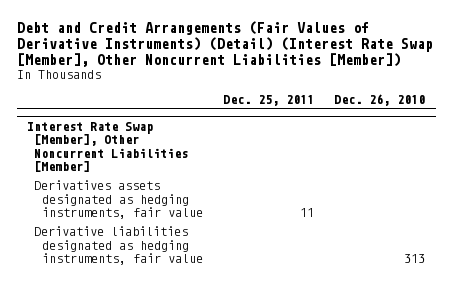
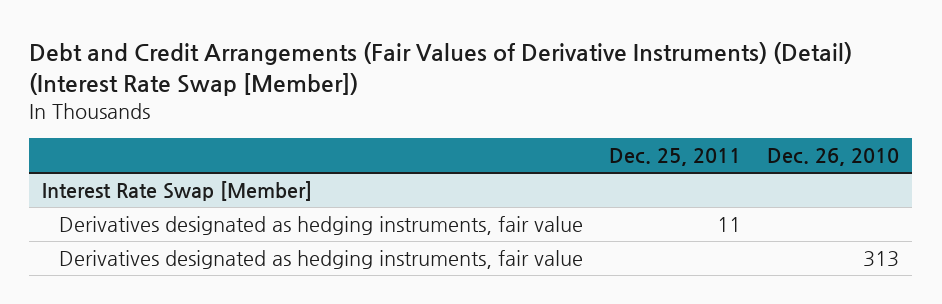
[16,20,433,67] Debt and Credit Arrangements (Fair Values of Derivative Instruments) (Detail) (Interest Rate Swap [Member], Other Noncurrent Liabilities [Member]) -> [29,42,853,97] Debt and Credit Arrangements (Fair Values of Derivative Instruments) (Detail) (Interest Rate Swap [Member])
[27,122,189,173] Interest Rate Swap [Member], Other Noncurrent Liabilities [Member] -> [42,180,313,201] Interest Rate Swap [Member]
[34,180,203,220] Derivatives assets designated as hedging instruments, fair value -> [58,215,583,235] Derivatives designated as hedging instruments, fair value
[34,226,203,266] Derivative liabilities designated as hedging instruments, fair value -> [58,249,583,269] Derivatives designated as hedging instruments, fair value

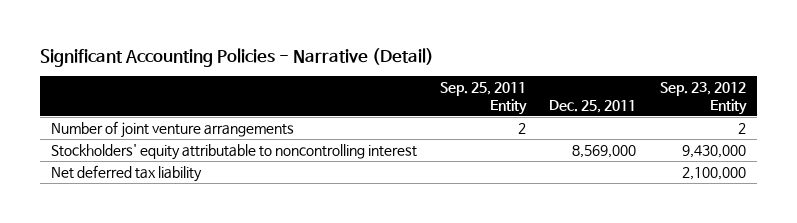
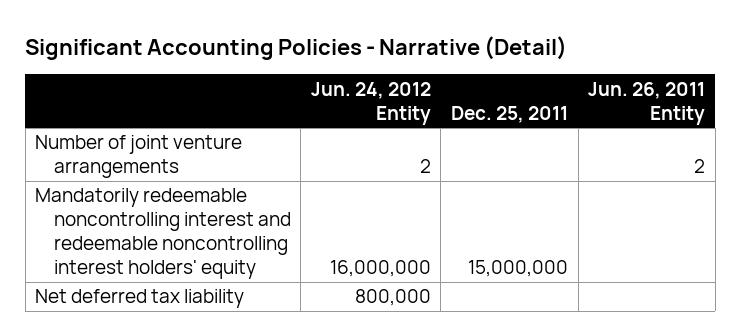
[440,81,528,115] Sep. 25, 2011 Entity -> none
[659,81,747,115] Sep. 23, 2012 Entity -> none
none -> [310,81,431,125] Jun. 24, 2012 Entity
none -> [588,81,706,125] Jun. 26, 2011 Entity
[51,144,418,161] Stockholders' equity attributable to noncontrolling interest -> none
none -> [35,188,291,280] Mandatorily redeemable noncontrolling interest and redeemable noncontrolling interest holders' equity

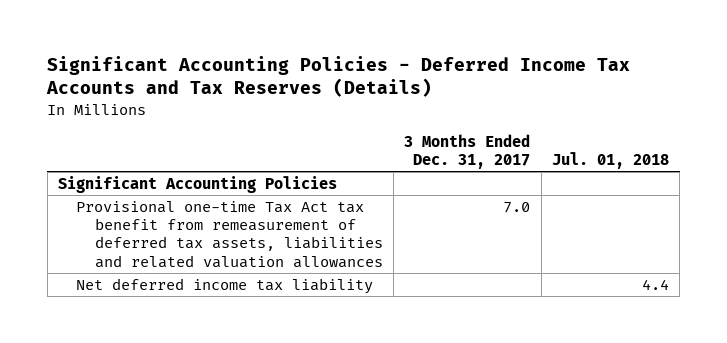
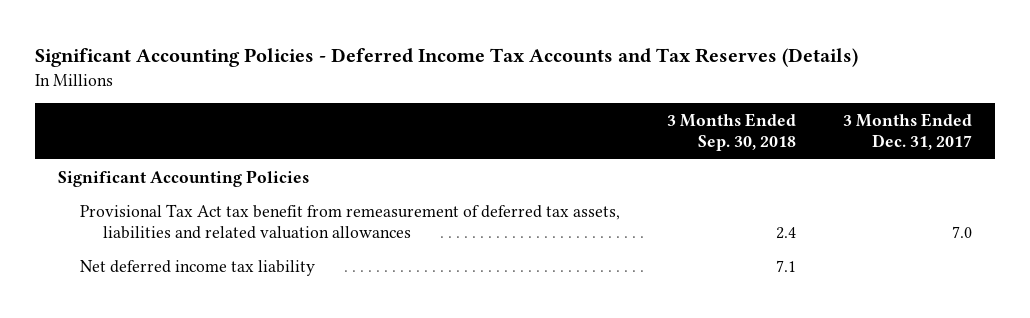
[552,152,670,170] Jul. 01, 2018 -> none
none -> [667,113,797,152] 3 Months Ended Sep. 30, 2018
[76,201,383,268] Provisional one-time Tax Act tax benefit from remeasurement of deferred tax assets, liabilities and related valuation allowances -> [80,203,621,240] Provisional Tax Act tax benefit from remeasurement of deferred tax assets, liabilities and related valuation allowances

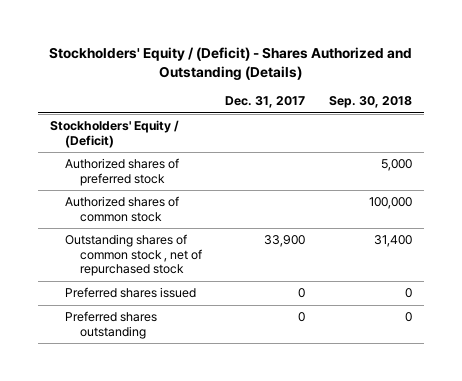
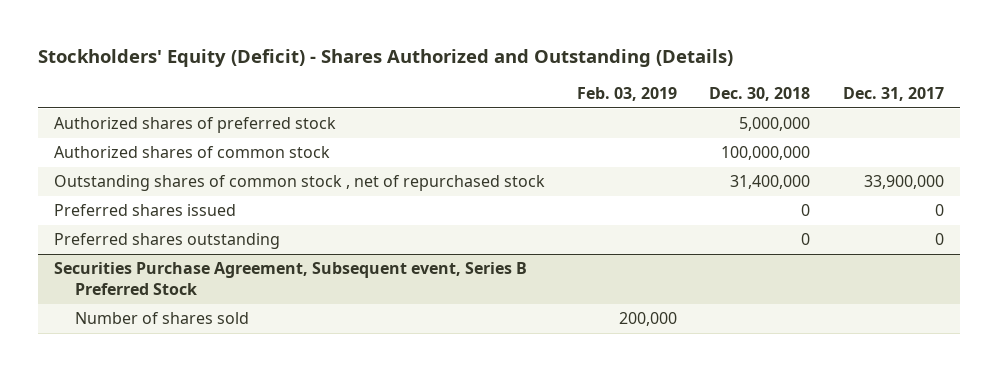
[49,46,413,80] Stockholders' Equity / (Deficit) - Shares Authorized and Outstanding (Details) -> [37,48,733,67] Stockholders' Equity (Deficit) - Shares Authorized and Outstanding (Details)
[328,96,412,109] Sep. 30, 2018 -> none
none -> [577,87,678,102] Feb. 03, 2019
none -> [709,87,811,102] Dec. 30, 2018
[50,120,180,148] Stockholders' Equity / (Deficit) -> none
[264,235,306,248] 33,900 -> [863,175,944,190] 33,900,000
none -> [53,262,527,296] Securities Purchase Agreement, Subsequent event, Series B Preferred Stock
none -> [75,312,250,325] Number of shares sold

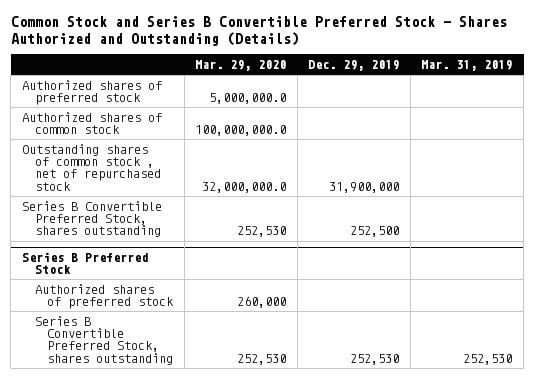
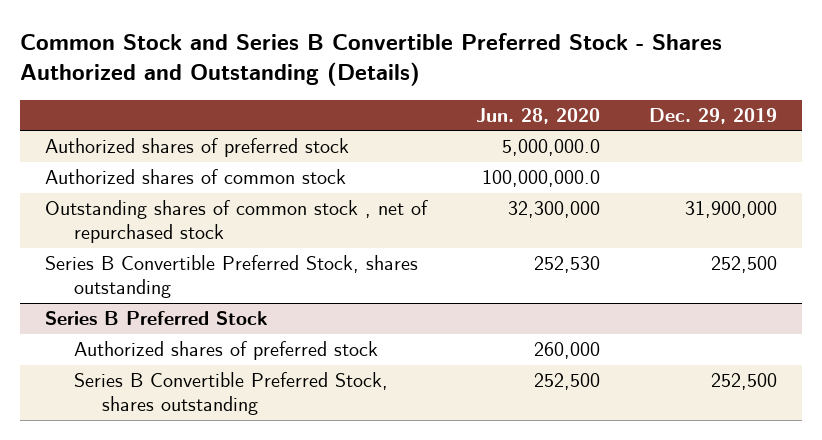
[195,60,287,72] Mar. 29, 2020 -> none
[421,60,513,72] Mar. 31, 2019 -> none
none -> [476,107,601,124] Jun. 28, 2020
[350,353,400,365] 252,530 -> [711,373,778,391] 252,500

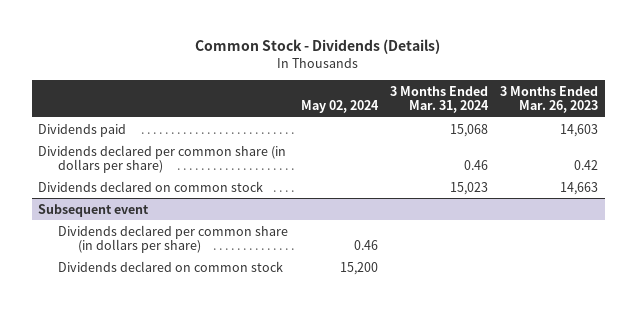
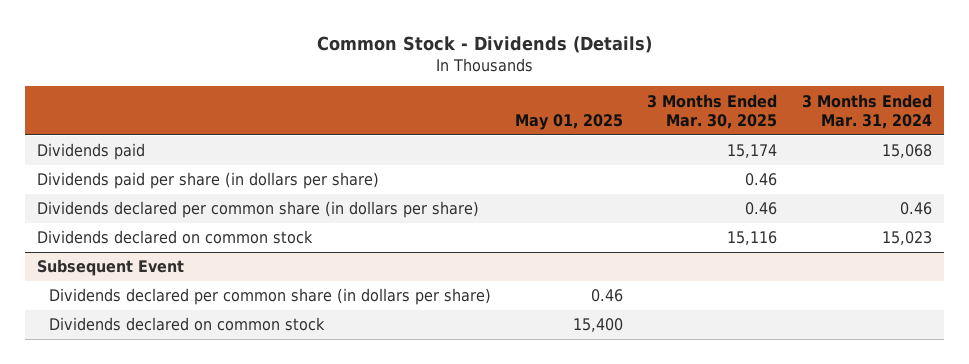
[300,100,379,114] May 02, 2024 -> none
[500,85,599,114] 3 Months Ended Mar. 26, 2023 -> none
none -> [514,113,623,130] May 01, 2025
none -> [647,93,778,129] 3 Months Ended Mar. 30, 2025
none -> [37,172,380,190] Dividends paid per share (in dollars per share)
[38,203,150,217] Subsequent event -> [37,259,185,277] Subsequent Event

